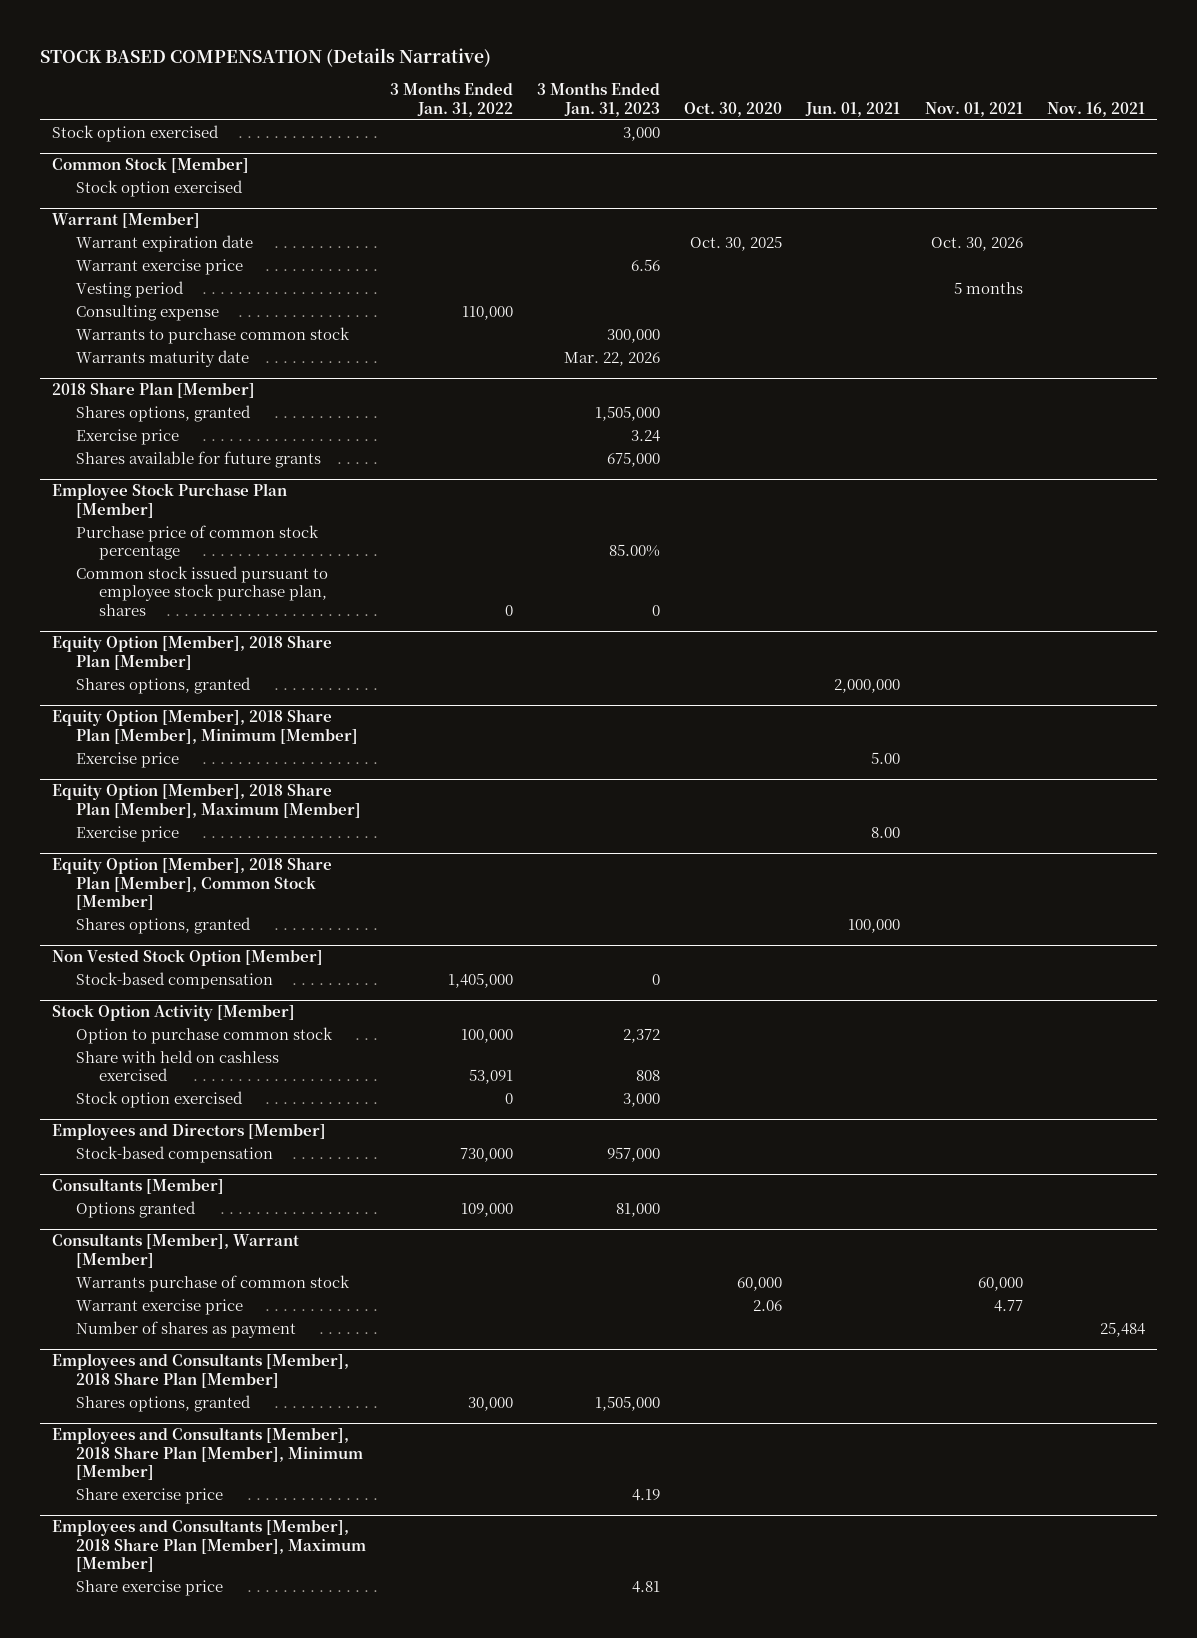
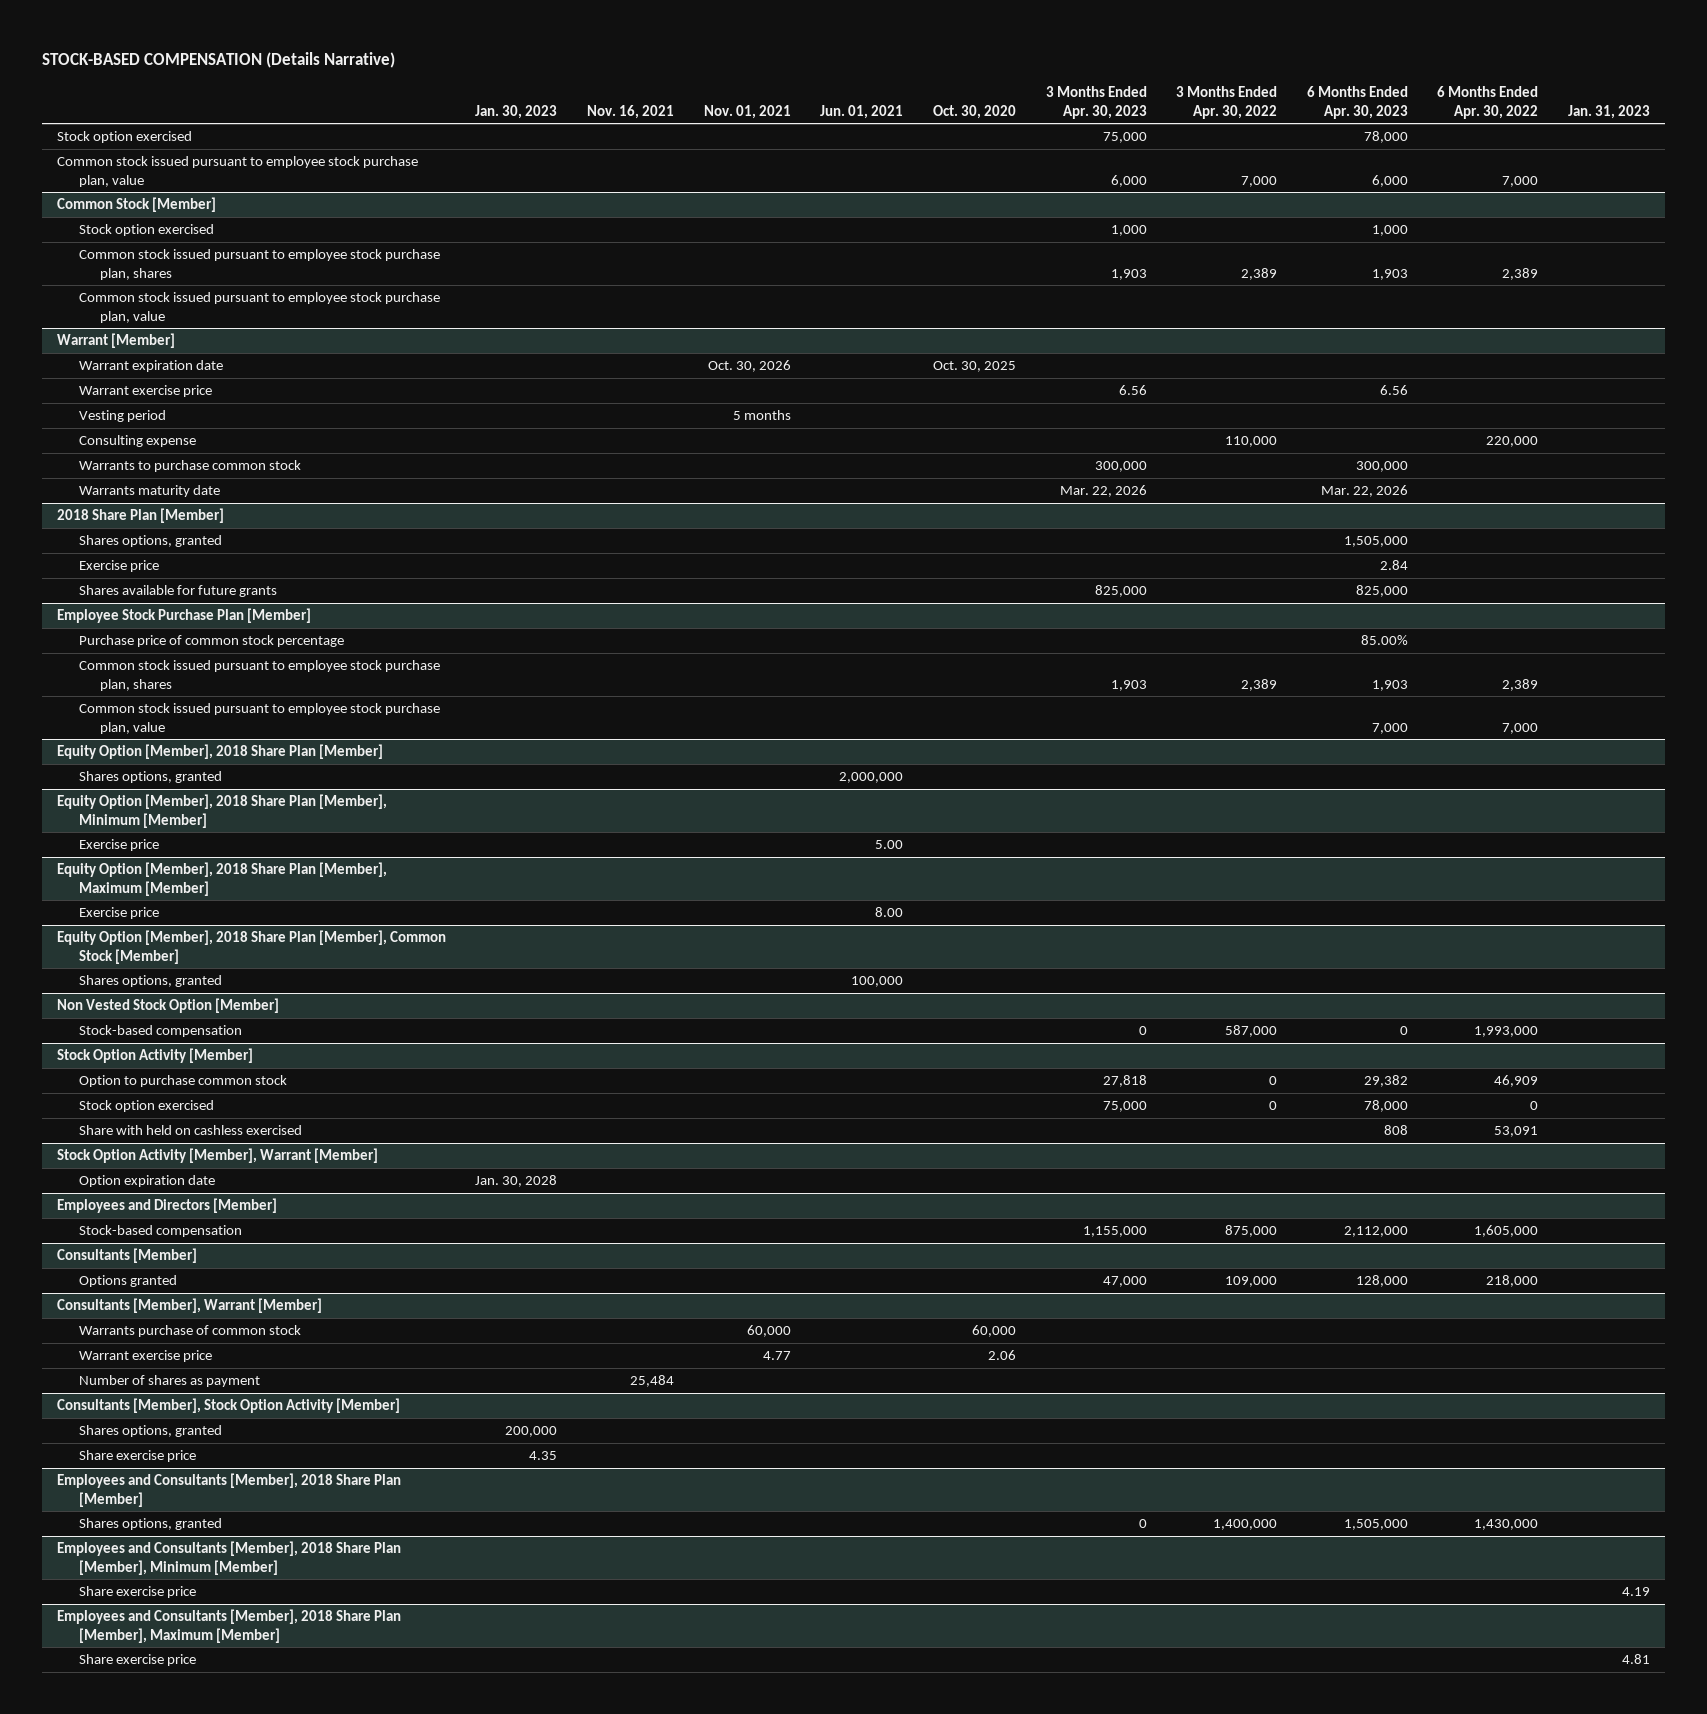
[40,48,492,68] STOCK BASED COMPENSATION (Details Narrative) -> [41,52,395,69] STOCK-BASED COMPENSATION (Details Narrative)
[389,82,513,117] 3 Months Ended Jan. 31, 2022 -> none
[536,82,660,117] 3 Months Ended Jan. 31, 2023 -> none
none -> [475,104,558,119] Jan. 30, 2023
none -> [1045,86,1147,119] 3 Months Ended Apr. 30, 2023
none -> [1176,86,1278,119] 3 Months Ended Apr. 30, 2022
none -> [1306,86,1408,119] 6 Months Ended Apr. 30, 2023
none -> [1437,86,1539,119] 6 Months Ended Apr. 30, 2022
none -> [1568,104,1651,119] Jan. 31, 2023
none -> [56,156,418,187] Common stock issued pursuant to employee stock purchase plan, value
none -> [78,249,440,280] Common stock issued pursuant to employee stock purchase plan, shares
none -> [78,292,440,323] Common stock issued pursuant to employee stock purchase plan, value
none -> [78,703,440,734] Common stock issued pursuant to employee stock purchase plan, value
[75,1049,279,1082] Share with held on cashless exercised -> [78,1125,302,1136] Share with held on cashless exercised
none -> [56,1148,378,1164] Stock Option Activity [Member], Warrant [Member]
none -> [78,1175,215,1188] Option expiration date
none -> [56,1398,400,1414] Consultants [Member], Stock Option Activity [Member]
none -> [78,1425,222,1438] Shares options, granted
none -> [78,1450,196,1463] Share exercise price

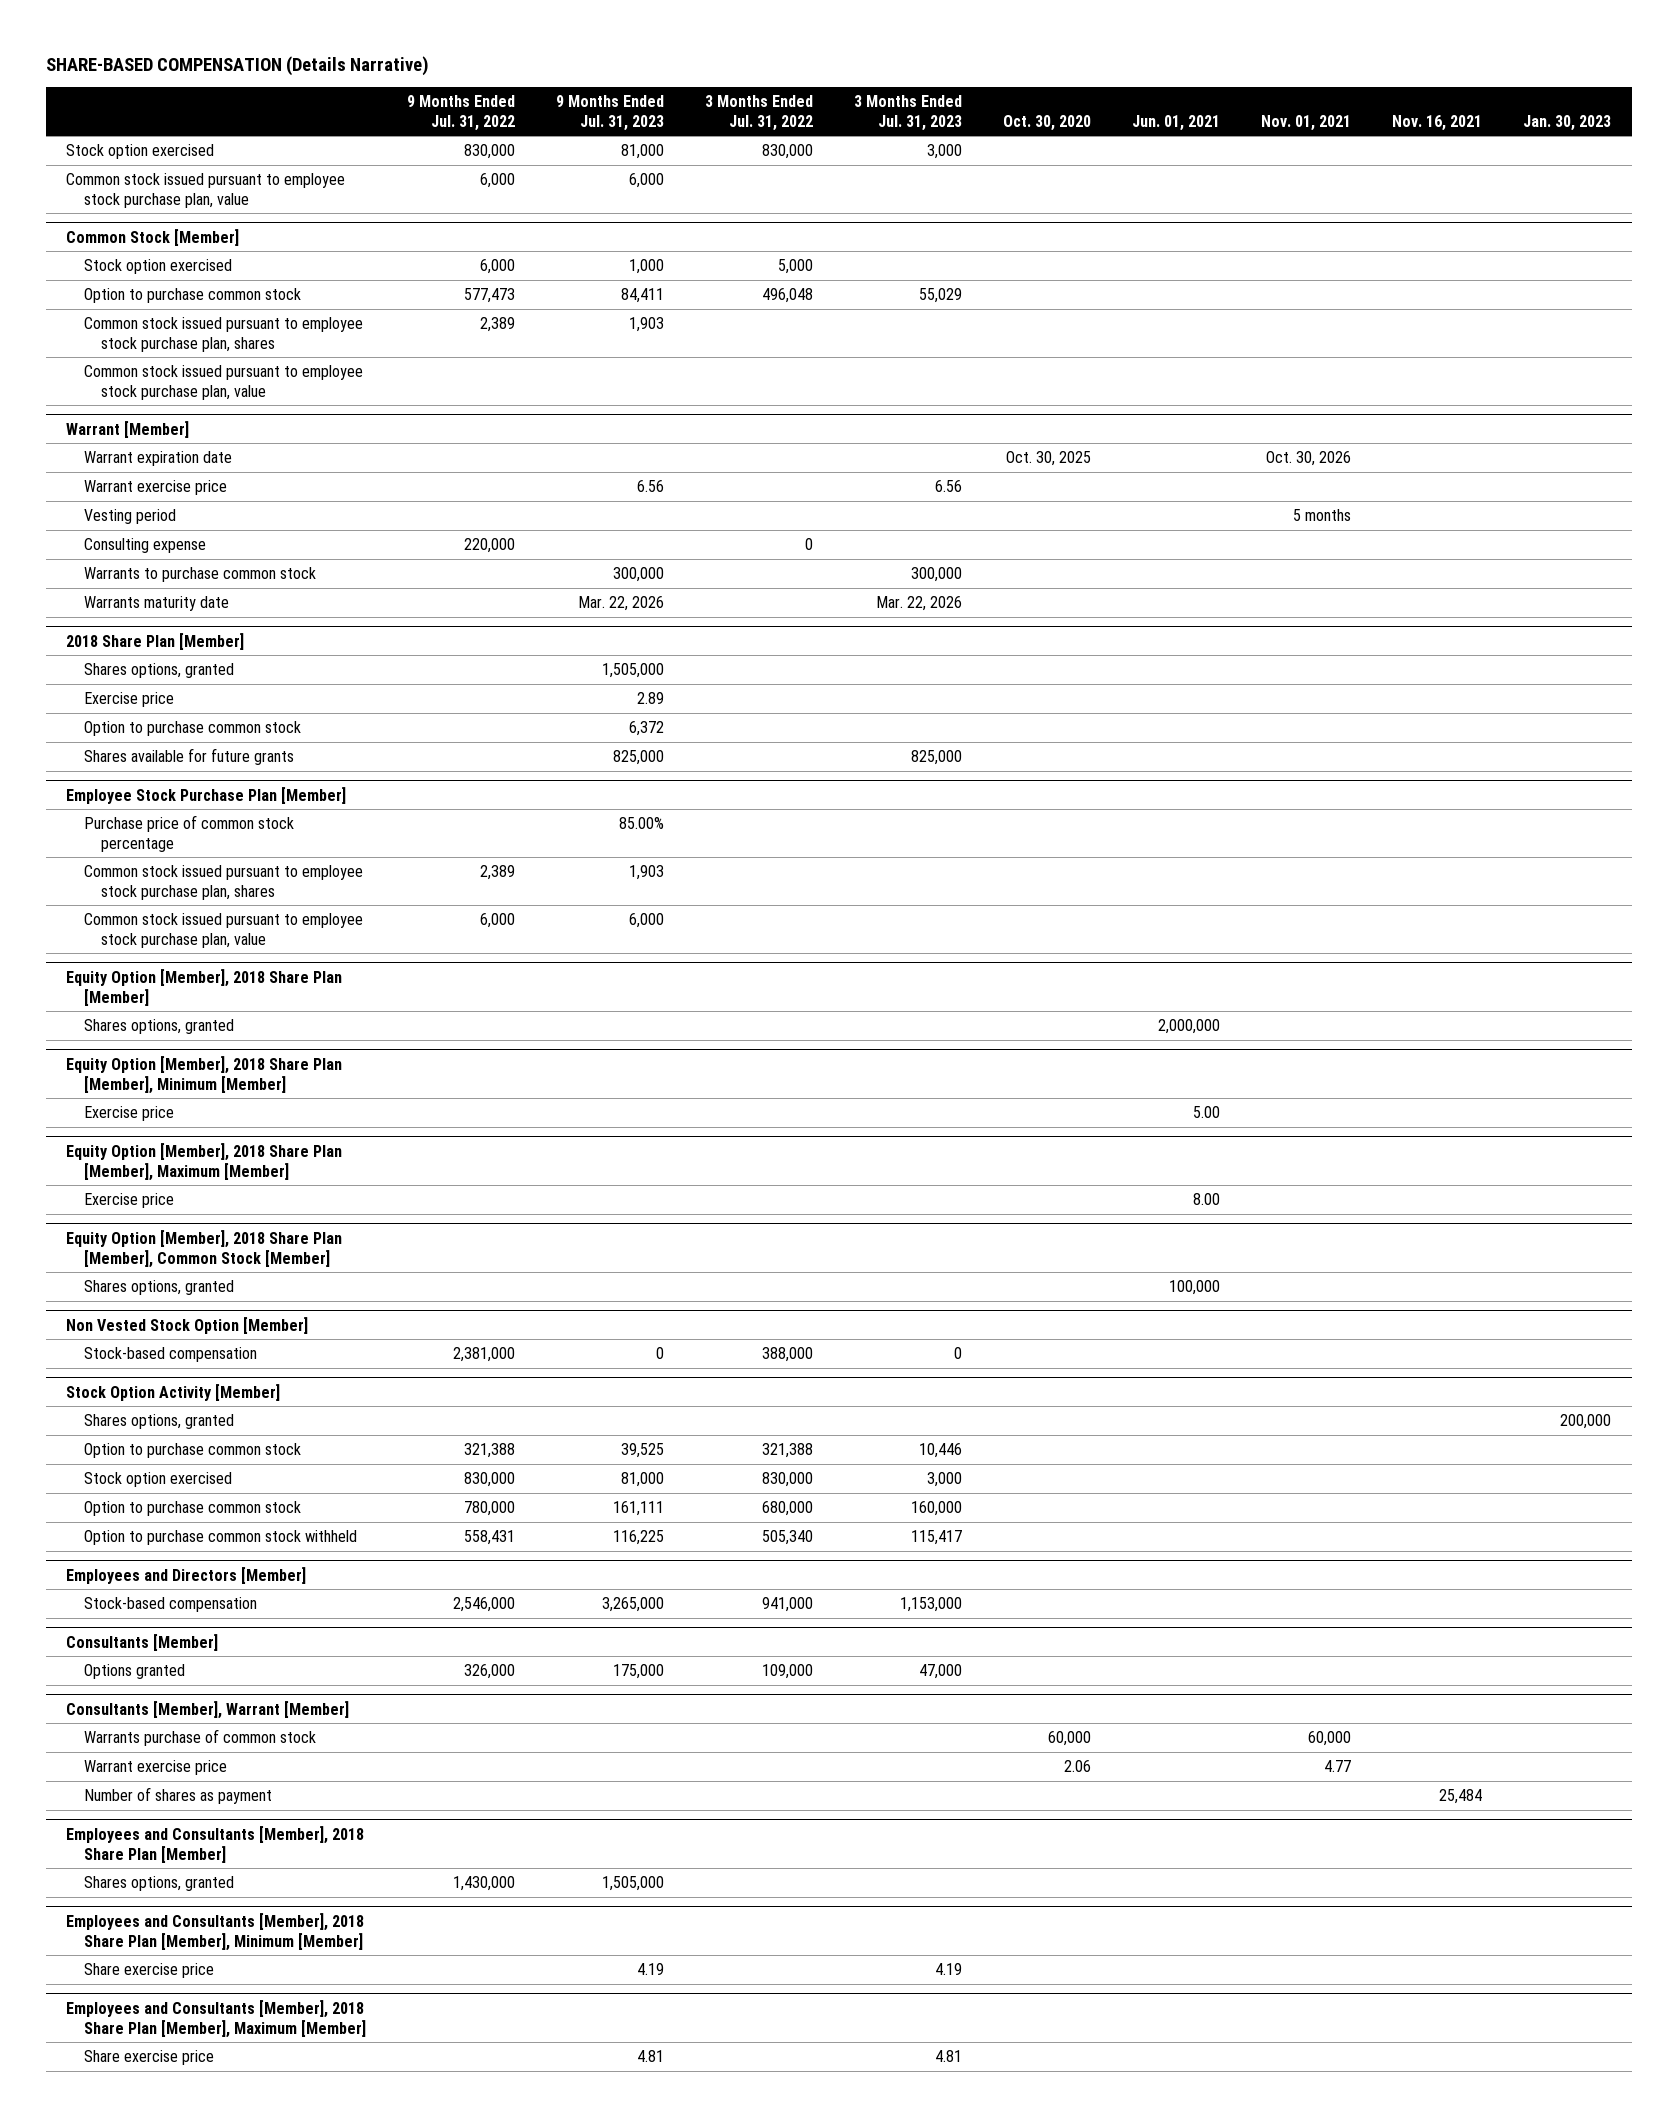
[41,52,395,69] STOCK-BASED COMPENSATION (Details Narrative) -> [45,55,429,76] SHARE-BASED COMPENSATION (Details Narrative)
[1045,86,1147,119] 3 Months Ended Apr. 30, 2023 -> none
[1176,86,1278,119] 3 Months Ended Apr. 30, 2022 -> none
[1306,86,1408,119] 6 Months Ended Apr. 30, 2023 -> none
[1437,86,1539,119] 6 Months Ended Apr. 30, 2022 -> none
[1568,104,1651,119] Jan. 31, 2023 -> none
none -> [406,95,515,131] 9 Months Ended Jul. 31, 2022
none -> [555,95,664,131] 9 Months Ended Jul. 31, 2023
none -> [704,95,813,131] 3 Months Ended Jul. 31, 2022
none -> [853,95,962,131] 3 Months Ended Jul. 31, 2023
none -> [83,287,301,303] Option to purchase common stock
none -> [83,720,301,736] Option to purchase common stock
none -> [83,1413,234,1429] Shares options, granted
[78,1125,302,1136] Share with held on cashless exercised -> none
[56,1148,378,1164] Stock Option Activity [Member], Warrant [Member] -> none
[78,1175,215,1188] Option expiration date -> none
none -> [83,1500,301,1516] Option to purchase common stock
none -> [83,1529,357,1545] Option to purchase common stock withheld
[56,1398,400,1414] Consultants [Member], Stock Option Activity [Member] -> none
[78,1425,222,1438] Shares options, granted -> none
[78,1450,196,1463] Share exercise price -> none

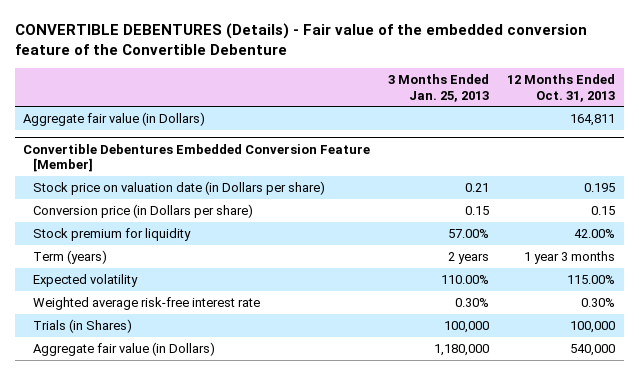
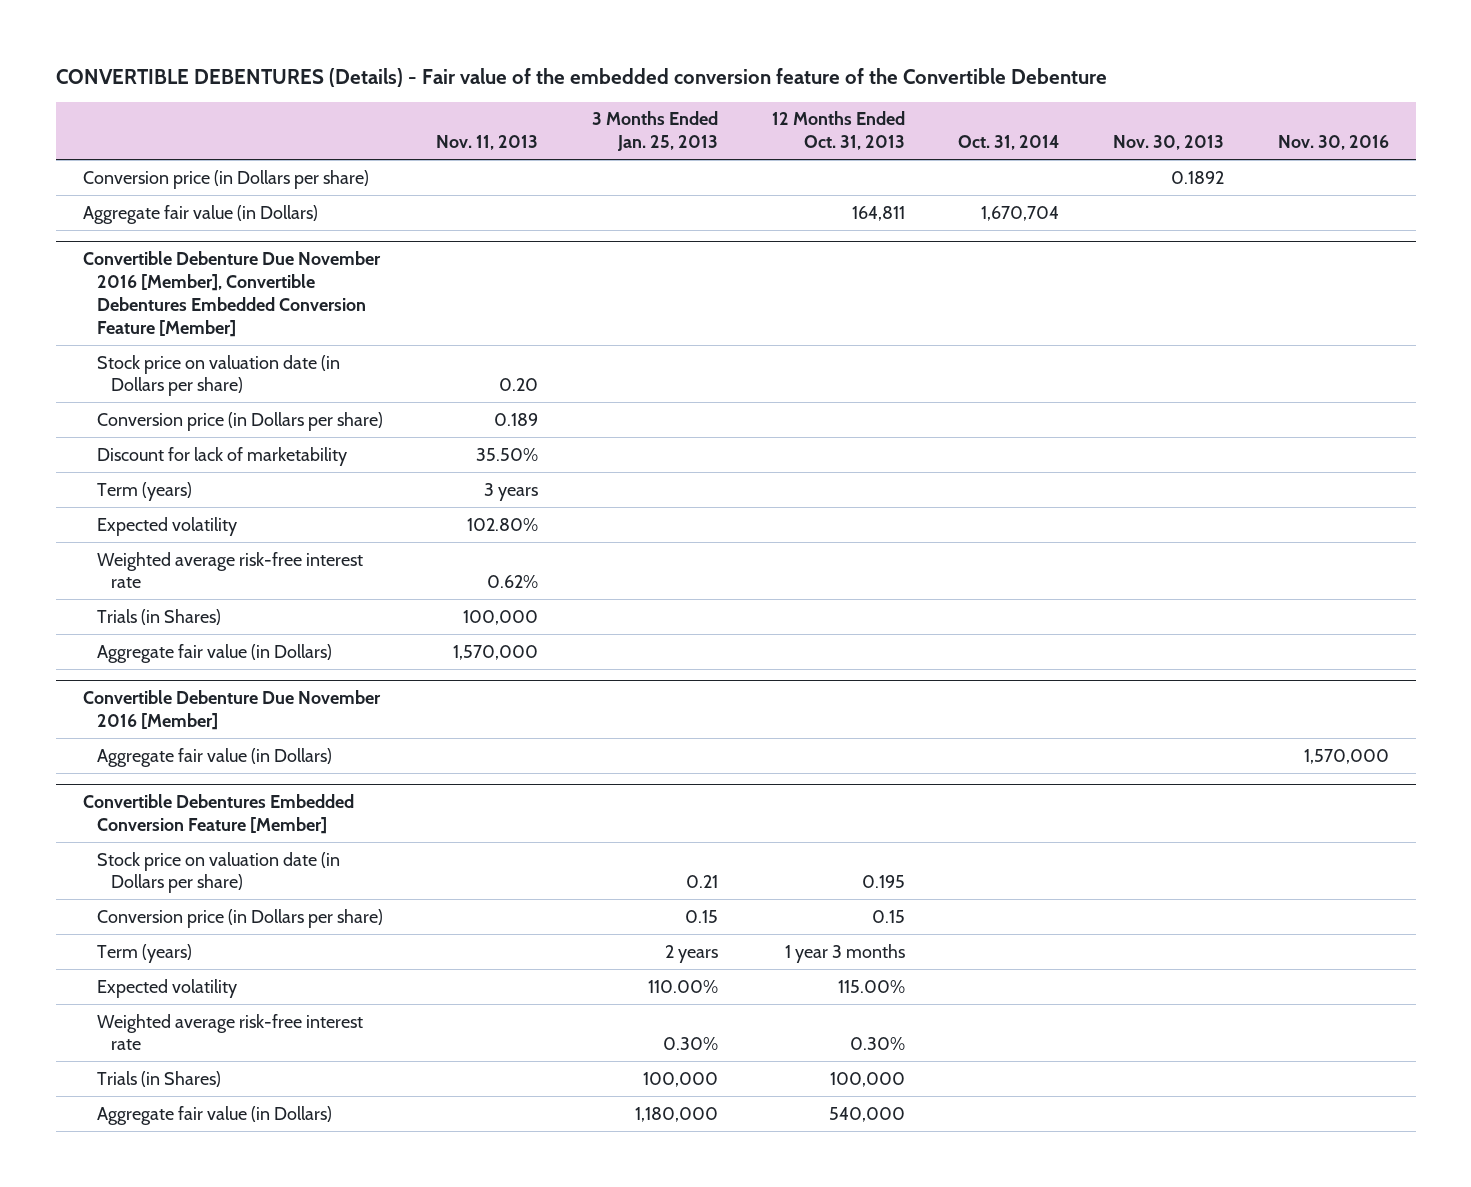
none -> [436,135,539,151] Nov. 11, 2013
none -> [958,135,1060,151] Oct. 31, 2014
none -> [1113,135,1225,151] Nov. 30, 2013
none -> [1277,135,1389,151] Nov. 30, 2016
none -> [82,169,369,189] Conversion price (in Dollars per share)
none -> [82,251,381,337] Convertible Debenture Due November 2016 [Member], Convertible Debentures Embedded Conversion Feature [Member]
none -> [96,354,340,397] Stock price on valuation date (in Dollars per share)
none -> [96,411,383,431] Conversion price (in Dollars per share)
none -> [96,446,347,466] Discount for lack of marketability
none -> [96,481,192,501] Term (years)
none -> [96,516,237,536] Expected volatility
none -> [96,551,363,589] Weighted average risk-free interest rate
none -> [96,608,221,625] Trials (in Shares)
none -> [96,643,332,663] Aggregate fair value (in Dollars)
none -> [82,690,381,730] Convertible Debenture Due November 2016 [Member]
none -> [96,747,332,767] Aggregate fair value (in Dollars)
[32,227,191,241] Stock premium for liquidity -> none

